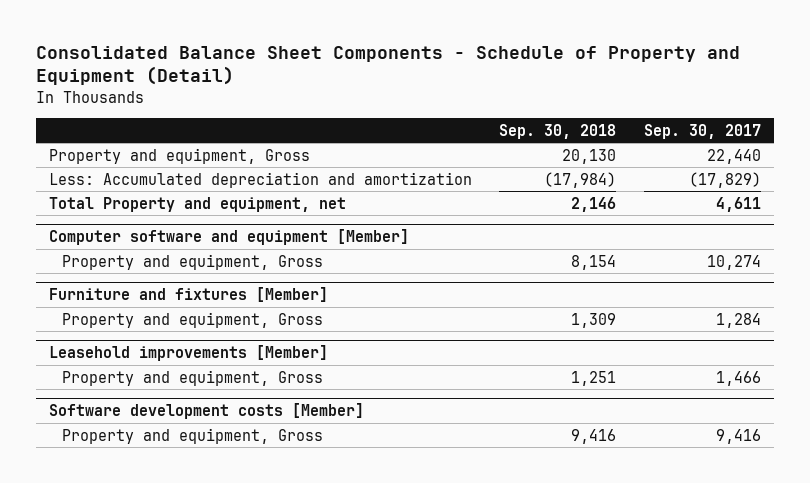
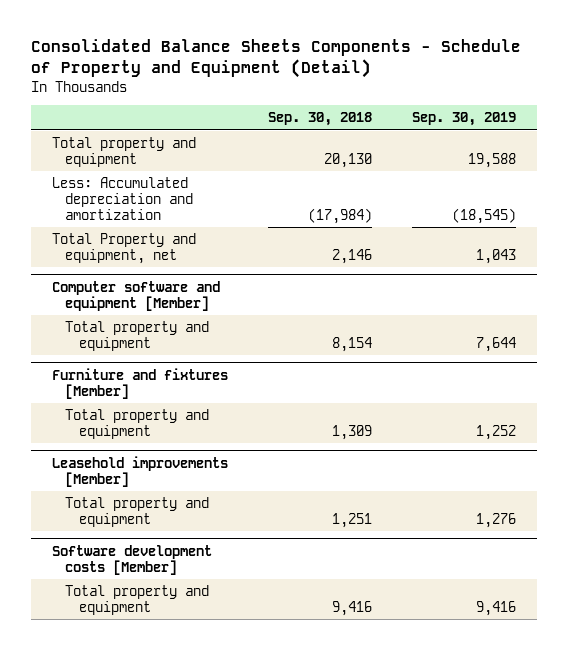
[35,46,740,86] Consolidated Balance Sheet Components - Schedule of Property and Equipment (Detail) -> [31,39,522,79] Consolidated Balance Sheets Components - Schedule of Property and Equipment (Detail)
[643,123,761,139] Sep. 30, 2017 -> none
none -> [412,112,517,127] Sep. 30, 2019
[49,147,311,164] Property and equipment, Gross -> [51,136,196,167] Total property and equipment
[61,253,323,270] Property and equipment, Gross -> [65,320,210,351] Total property and equipment
[61,311,323,328] Property and equipment, Gross -> [65,408,210,439] Total property and equipment
[61,369,323,386] Property and equipment, Gross -> [65,496,210,527] Total property and equipment
[61,427,323,444] Property and equipment, Gross -> [65,584,210,615] Total property and equipment

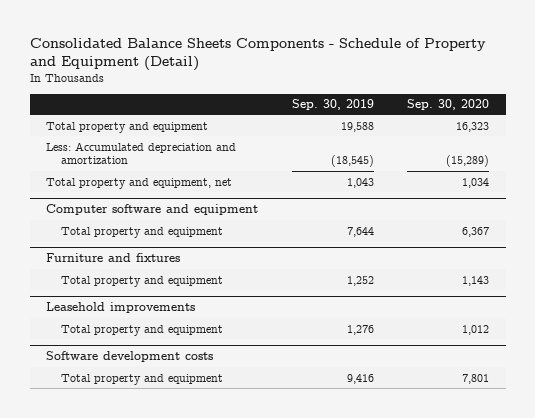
[268,112,373,127] Sep. 30, 2018 -> none
none -> [406,99,489,111] Sep. 30, 2020
[51,232,196,264] Total Property and equipment, net -> [46,177,233,189] Total property and equipment, net
[51,280,220,311] Computer software and equipment [Member] -> [46,204,259,216] Computer software and equipment
[51,367,228,399] Furniture and fixtures [Member] -> [46,253,181,263] Furniture and fixtures
[51,455,228,487] Leasehold improvements [Member] -> [46,302,196,314] Leasehold improvements
[51,544,212,575] Software development costs [Member] -> [46,351,214,363] Software development costs

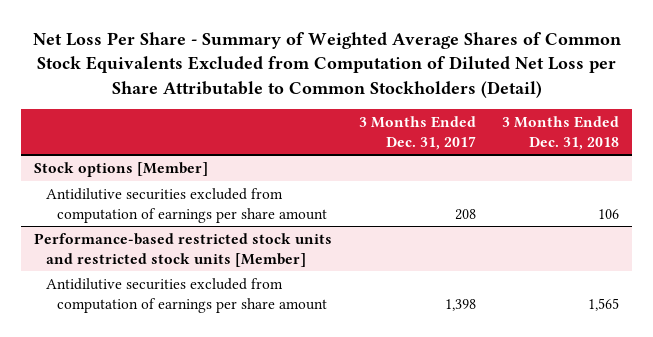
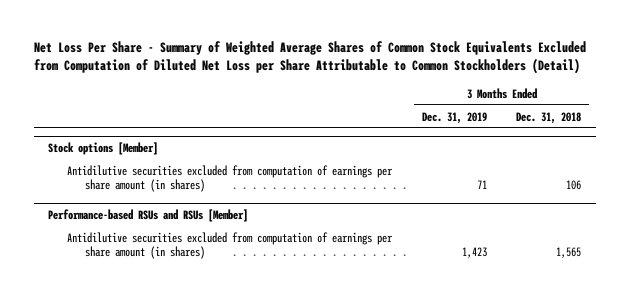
[358,116,476,150] 3 Months Ended Dec. 31, 2017 -> none
none -> [421,111,487,124] Dec. 31, 2019
[45,188,328,223] Antidilutive securities excluded from computation of earnings per share amount -> [66,164,393,192] Antidilutive securities excluded from computation of earnings per share amount (in shares)
[34,233,333,267] Performance-based restricted stock units and restricted stock units [Member] -> [48,208,249,222] Performance-based RSUs and RSUs [Member]
[45,278,328,313] Antidilutive securities excluded from computation of earnings per share amount -> [66,231,393,259] Antidilutive securities excluded from computation of earnings per share amount (in shares)

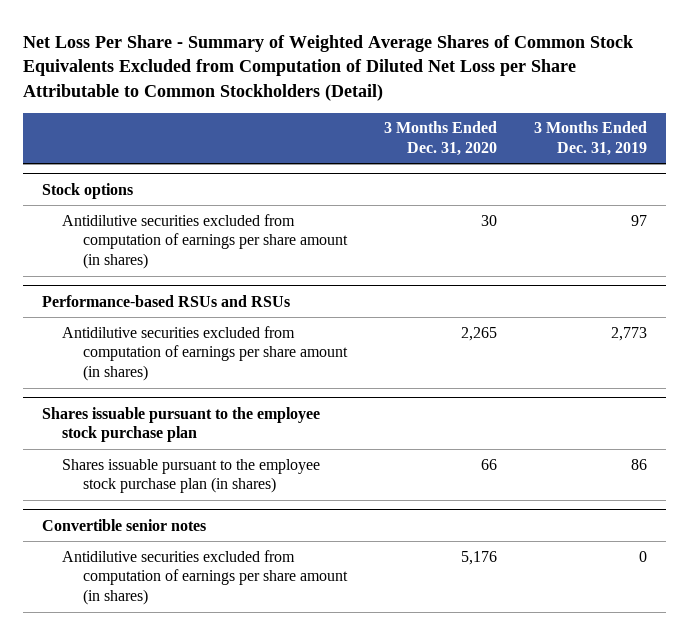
[516,111,582,124] Dec. 31, 2018 -> none
none -> [384,121,498,156] 3 Months Ended Dec. 31, 2020
[48,141,159,155] Stock options [Member] -> [41,182,133,199] Stock options
[476,179,487,189] 71 -> [631,214,648,226] 97
[48,208,249,222] Performance-based RSUs and RSUs [Member] -> [41,294,290,307] Performance-based RSUs and RSUs
[461,246,487,258] 1,423 -> [611,326,648,341] 2,773
none -> [41,406,320,443] Shares issuable pursuant to the employee stock purchase plan
none -> [62,458,321,494] Shares issuable pursuant to the employee stock purchase plan (in shares)
none -> [41,518,206,531] Convertible senior notes
none -> [62,549,348,606] Antidilutive securities excluded from computation of earnings per share amount (in shares)

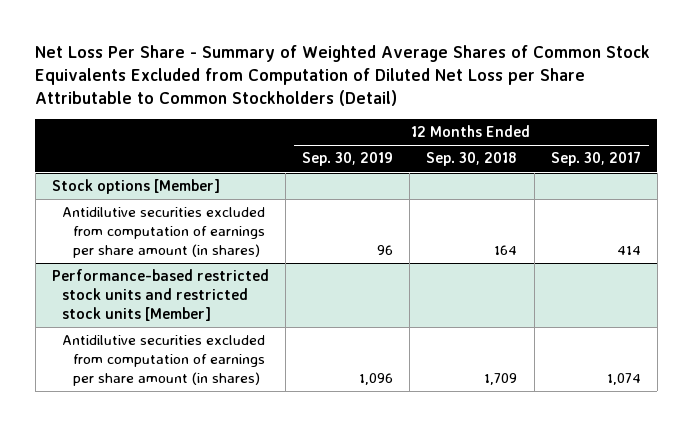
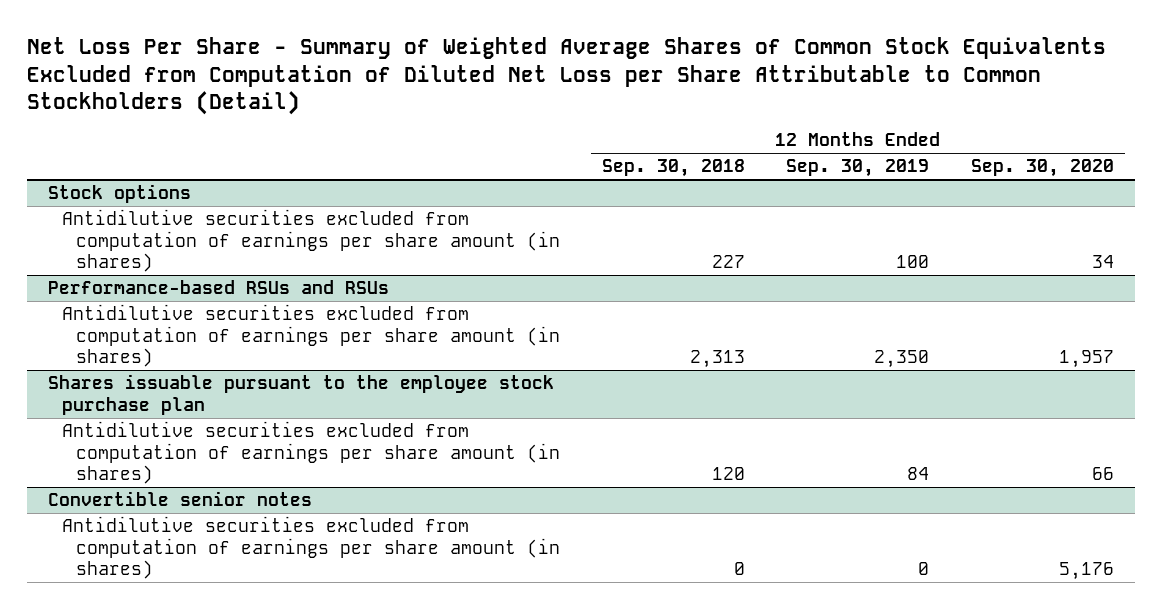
[550,151,641,167] Sep. 30, 2017 -> none
none -> [971,159,1115,178] Sep. 30, 2020
[51,179,220,195] Stock options [Member] -> [47,184,191,204] Stock options
[377,245,394,256] 96 -> [896,255,930,269] 100
[494,245,518,256] 164 -> [711,255,745,269] 227
[51,269,269,322] Performance-based restricted stock units and restricted stock units [Member] -> [47,280,389,295] Performance-based RSUs and RSUs
[359,373,394,386] 1,096 -> [874,350,930,369] 2,350
[484,373,518,386] 1,709 -> [689,350,745,369] 2,313
none -> [47,374,554,415] Shares issuable pursuant to the employee stock purchase plan
none -> [61,421,560,485] Antidilutive securities excluded from computation of earnings per share amount (in shares)
none -> [47,491,312,507] Convertible senior notes
none -> [61,516,560,580] Antidilutive securities excluded from computation of earnings per share amount (in shares)

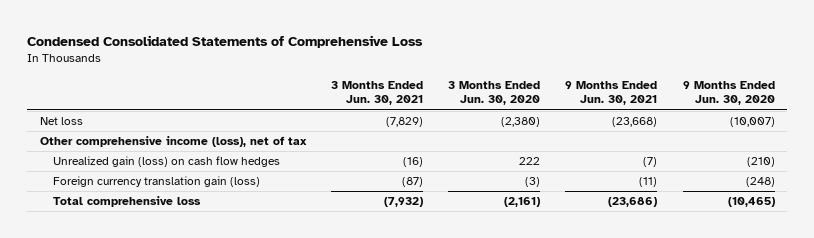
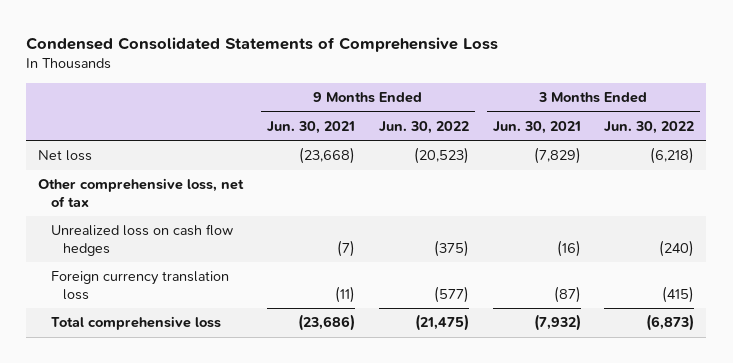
[448,80,541,106] 3 Months Ended Jun. 30, 2020 -> none
[682,80,775,106] 9 Months Ended Jun. 30, 2020 -> none
none -> [378,120,469,134] Jun. 30, 2022
none -> [604,120,695,134] Jun. 30, 2022
[39,136,307,148] Other comprehensive income (loss), net of tax -> [38,178,245,207] Other comprehensive loss, net of tax
[52,156,280,168] Unrealized gain (loss) on cash flow hedges -> [50,224,233,256] Unrealized loss on cash flow hedges
[52,176,260,188] Foreign currency translation gain (loss) -> [50,271,229,300] Foreign currency translation loss

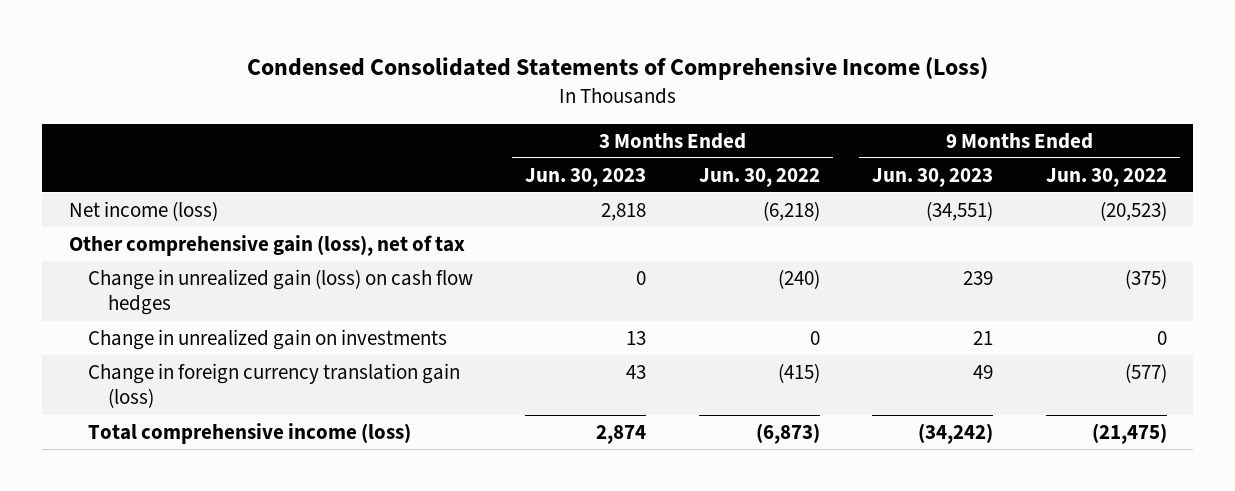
[26,36,499,52] Condensed Consolidated Statements of Comprehensive Loss -> [246,56,988,80] Condensed Consolidated Statements of Comprehensive Income (Loss)
[267,120,356,134] Jun. 30, 2021 -> none
[492,120,581,134] Jun. 30, 2021 -> none
none -> [525,167,647,187] Jun. 30, 2023
none -> [872,167,994,187] Jun. 30, 2023
[38,150,93,162] Net loss -> [68,200,218,221] Net income (loss)
[38,178,245,207] Other comprehensive loss, net of tax -> [68,234,465,256] Other comprehensive gain (loss), net of tax
[50,224,233,256] Unrealized loss on cash flow hedges -> [88,268,474,316] Change in unrealized gain (loss) on cash flow hedges
none -> [88,328,448,350] Change in unrealized gain on investments
[50,271,229,300] Foreign currency translation loss -> [88,362,461,409] Change in foreign currency translation gain (loss)
[50,316,221,331] Total comprehensive loss -> [88,422,412,444] Total comprehensive income (loss)

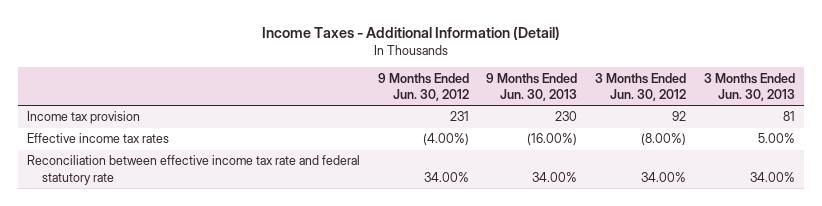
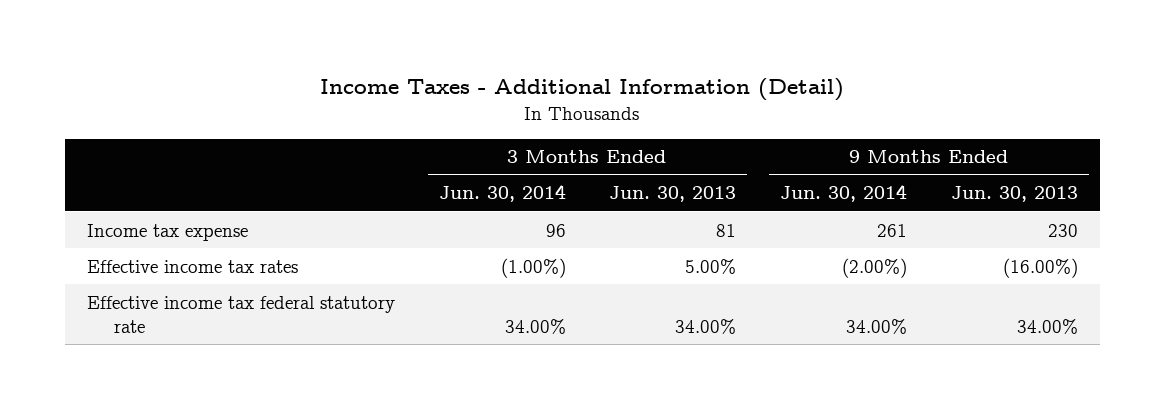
[377,72,469,101] 9 Months Ended Jun. 30, 2012 -> none
[595,72,687,101] 3 Months Ended Jun. 30, 2012 -> none
none -> [438,184,566,203] Jun. 30, 2014
none -> [780,184,908,203] Jun. 30, 2014
[26,111,140,125] Income tax provision -> [86,223,248,241] Income tax expense
[26,155,360,185] Reconciliation between effective income tax rate and federal statutory rate -> [86,295,395,333] Effective income tax federal statutory rate

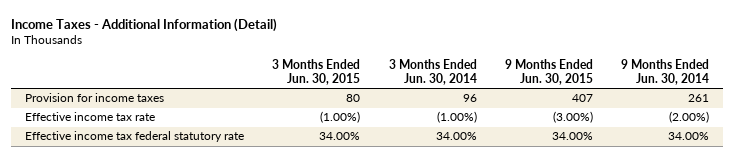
[609,186,737,203] Jun. 30, 2013 -> none
[950,186,1078,203] Jun. 30, 2013 -> none
none -> [272,59,361,85] 3 Months Ended Jun. 30, 2015
none -> [504,59,593,85] 9 Months Ended Jun. 30, 2015
[86,223,248,241] Income tax expense -> [25,93,165,103] Provision for income taxes
[86,259,298,273] Effective income tax rates -> [25,112,156,122] Effective income tax rate

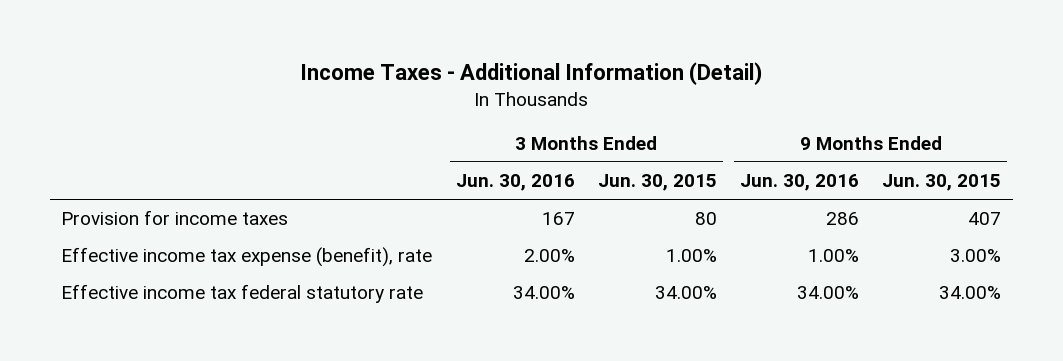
[388,59,477,85] 3 Months Ended Jun. 30, 2014 -> none
[620,59,709,85] 9 Months Ended Jun. 30, 2014 -> none
none -> [455,174,575,192] Jun. 30, 2016
none -> [740,174,860,192] Jun. 30, 2016
[25,112,156,122] Effective income tax rate -> [61,247,433,268] Effective income tax expense (benefit), rate
[320,111,361,124] (1.00%) -> [665,249,717,263] 1.00%
[552,111,593,124] (3.00%) -> [950,249,1002,263] 3.00%

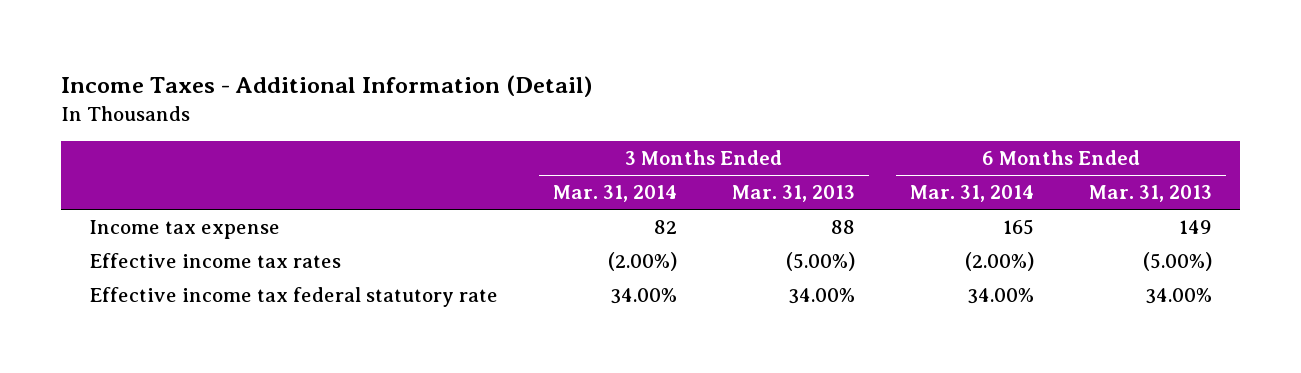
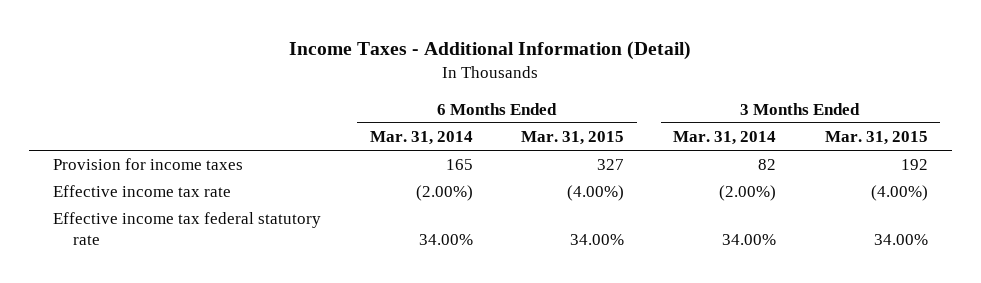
[732,185,856,203] Mar. 31, 2013 -> none
[1089,185,1213,203] Mar. 31, 2013 -> none
none -> [521,130,625,145] Mar. 31, 2015
none -> [824,130,928,145] Mar. 31, 2015
[88,220,280,240] Income tax expense -> [52,158,243,171] Provision for income taxes
[88,253,341,269] Effective income tax rates -> [52,185,231,198] Effective income tax rate

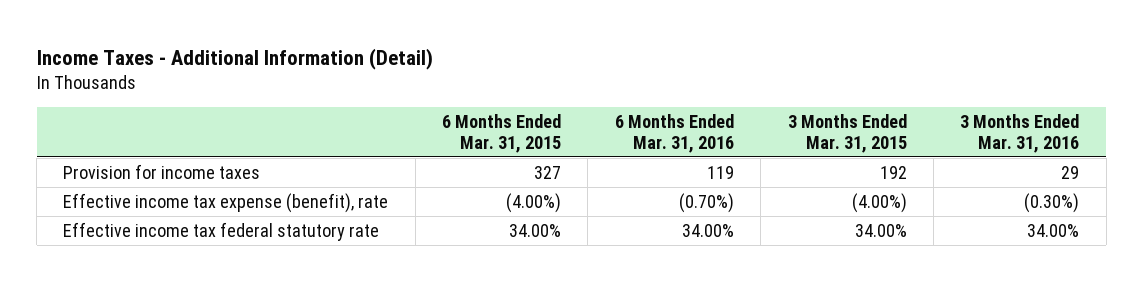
[369,130,473,145] Mar. 31, 2014 -> none
[673,130,777,145] Mar. 31, 2014 -> none
none -> [614,113,734,153] 6 Months Ended Mar. 31, 2016
none -> [960,113,1080,153] 3 Months Ended Mar. 31, 2016
[52,185,231,198] Effective income tax rate -> [63,192,389,213] Effective income tax expense (benefit), rate

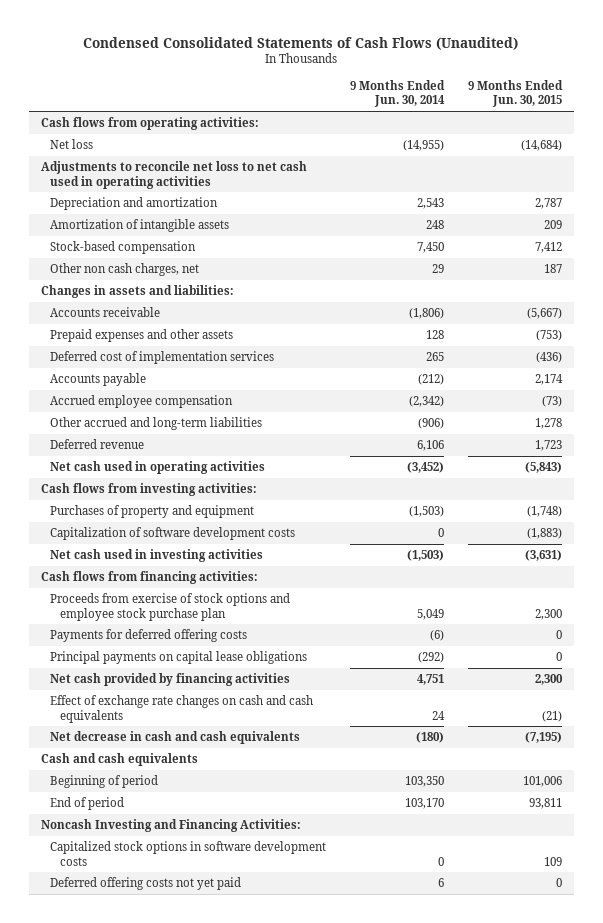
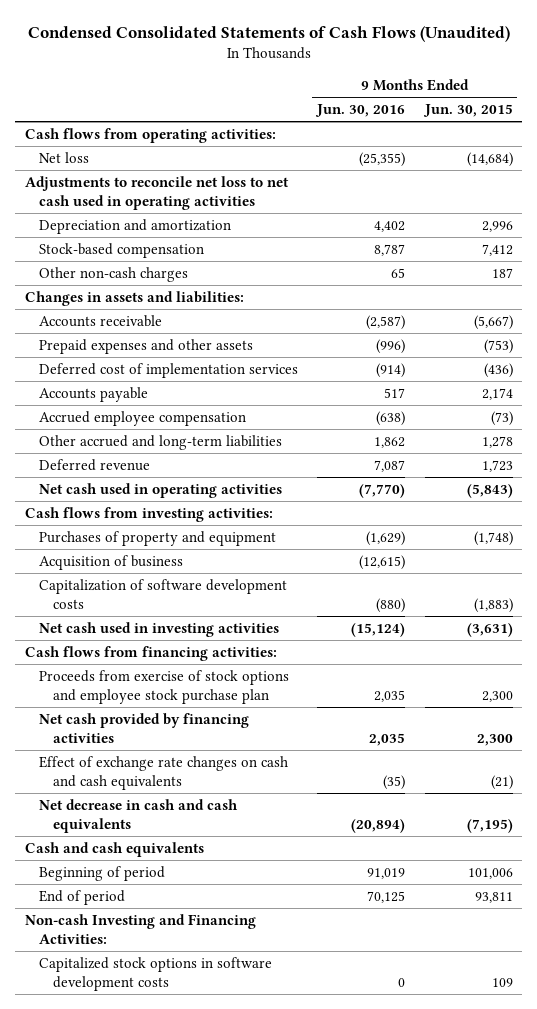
[350,79,446,108] 9 Months Ended Jun. 30, 2014 -> none
none -> [315,103,406,117] Jun. 30, 2016
[50,219,230,233] Amortization of intangible assets -> none
[534,198,562,210] 2,787 -> [481,220,513,232] 2,996
[50,263,200,277] Other non cash charges, net -> [38,266,188,282] Other non-cash charges
none -> [38,554,183,570] Acquisition of business
[50,629,248,643] Payments for deferred offering costs -> none
[50,651,308,665] Principal payments on capital lease obligations -> none
[41,819,302,833] Noncash Investing and Financing Activities: -> [24,913,256,944] Non-cash Investing and Financing Activities:
[50,877,242,891] Deferred offering costs not yet paid -> none

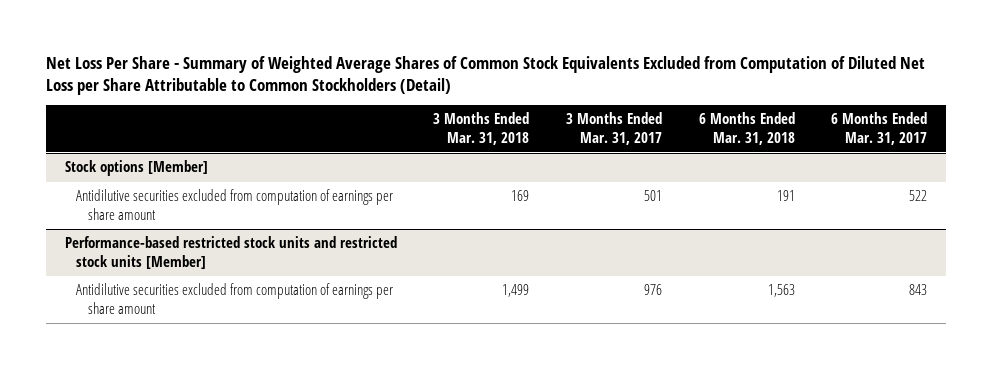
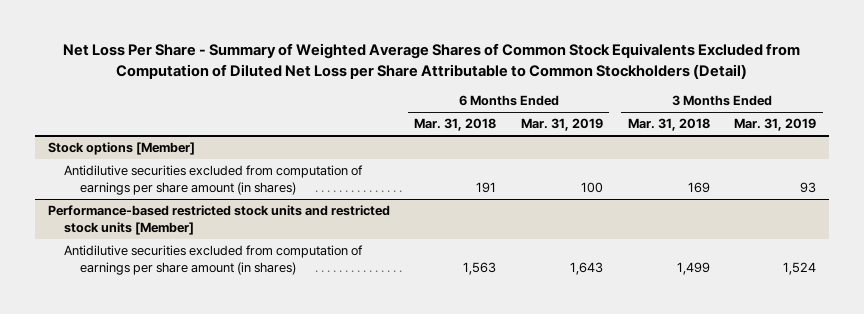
[566,112,663,145] 3 Months Ended Mar. 31, 2017 -> none
[831,112,928,145] 6 Months Ended Mar. 31, 2017 -> none
none -> [520,118,603,132] Mar. 31, 2019
none -> [734,118,817,132] Mar. 31, 2019
[76,189,394,220] Antidilutive securities excluded from computation of earnings per share amount -> [63,165,363,196] Antidilutive securities excluded from computation of earnings per share amount (in shares)
[76,283,394,314] Antidilutive securities excluded from computation of earnings per share amount -> [63,245,363,276] Antidilutive securities excluded from computation of earnings per share amount (in shares)

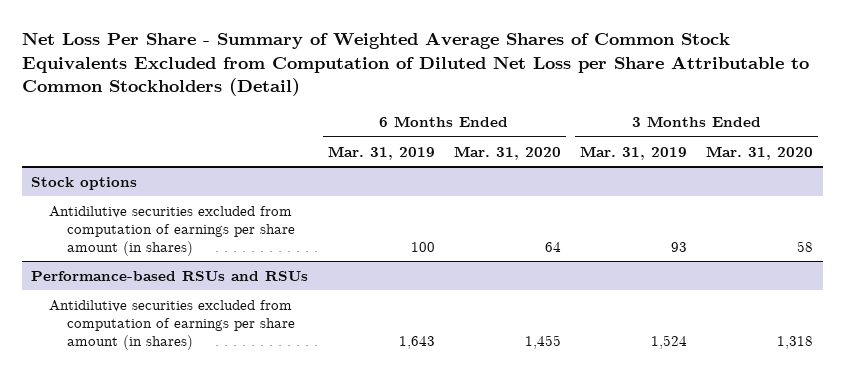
[414,118,497,132] Mar. 31, 2018 -> none
[627,118,710,132] Mar. 31, 2018 -> none
none -> [453,145,561,160] Mar. 31, 2020
none -> [706,145,814,160] Mar. 31, 2020
[47,142,195,156] Stock options [Member] -> [31,176,138,190] Stock options
[47,205,390,236] Performance-based restricted stock units and restricted stock units [Member] -> [31,270,309,281] Performance-based RSUs and RSUs

